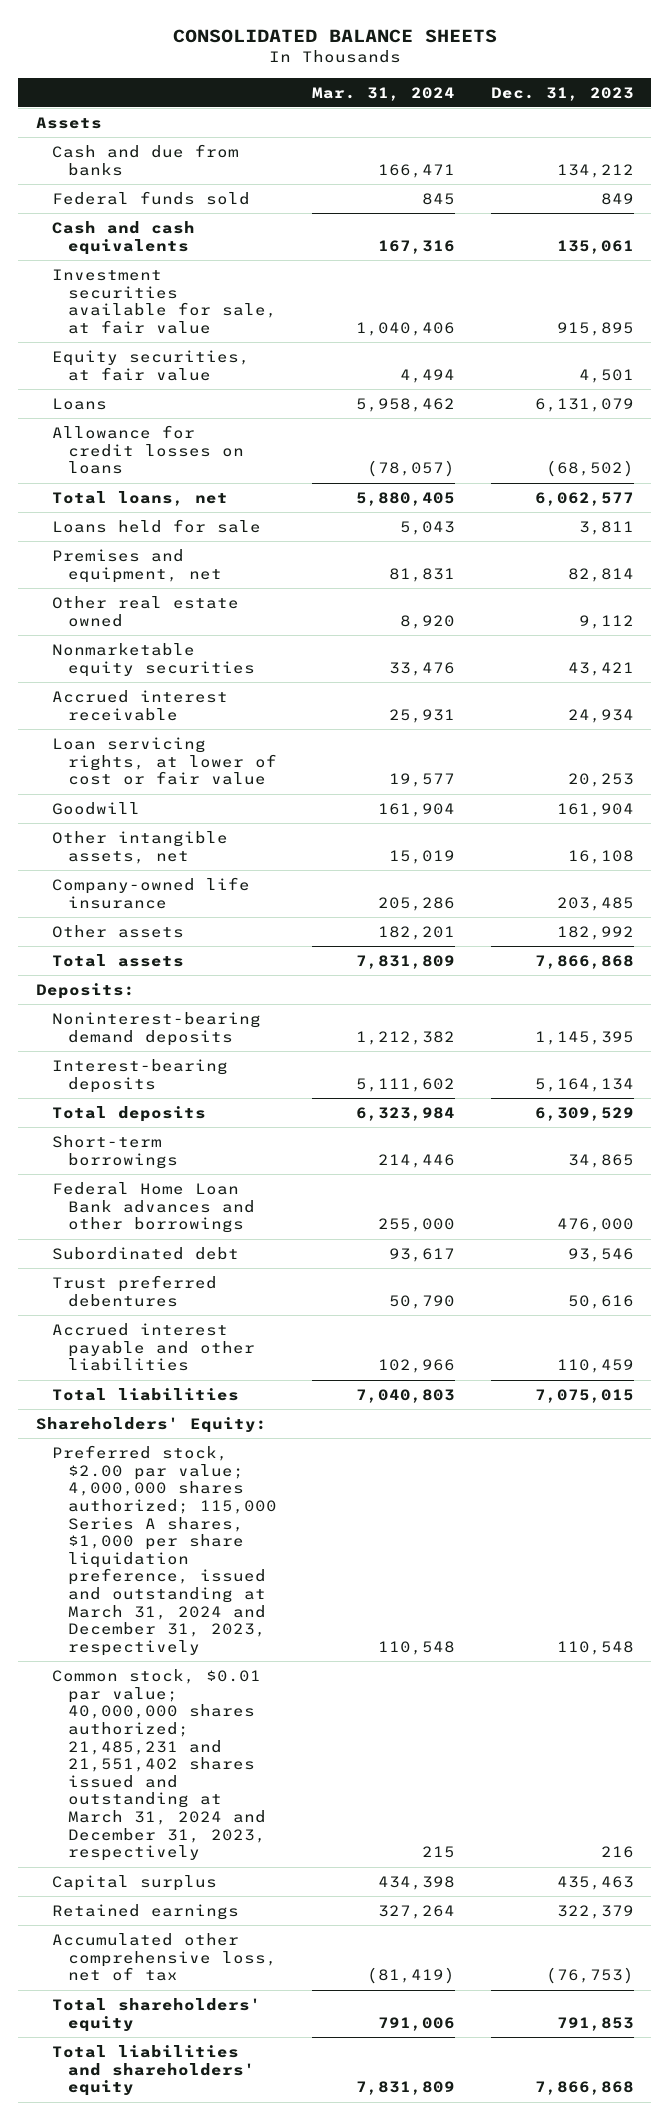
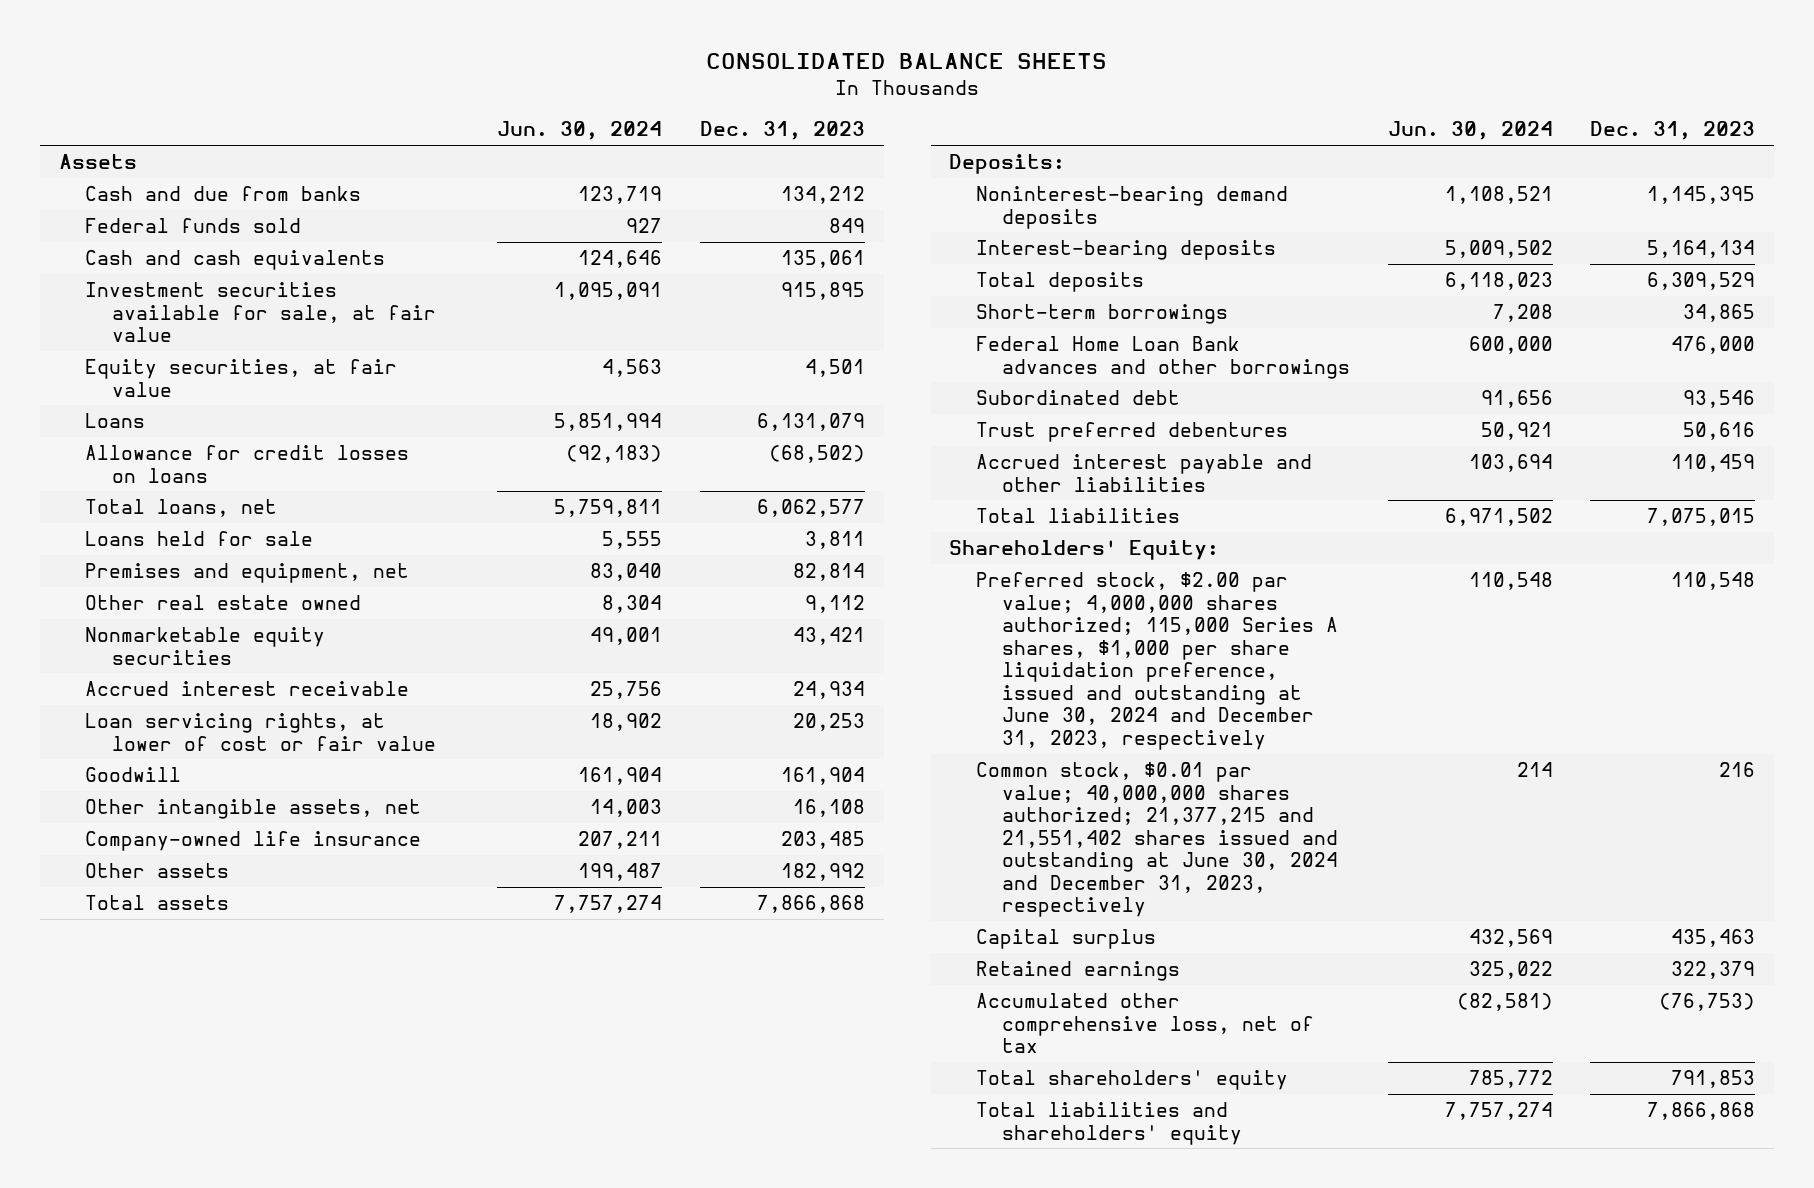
[312,86,456,101] Mar. 31, 2024 -> none
none -> [497,121,663,141] Jun. 30, 2024
[51,1444,278,1657] Preferred stock, $2.00 par value; 4,000,000 shares authorized; 115,000 Series A shares, $1,000 per share liquidation preference, issued and outstanding at March 31, 2024 and December 31, 2023, respectively -> [975,572,1339,750] Preferred stock, $2.00 par value; 4,000,000 shares authorized; 115,000 Series A shares, $1,000 per share liquidation preference, issued and outstanding at June 30, 2024 and December 31, 2023, respectively
[51,1668,267,1862] Common stock, $0.01 par value; 40,000,000 shares authorized; 21,485,231 and 21,551,402 shares issued and outstanding at March 31, 2024 and December 31, 2023, respectively -> [975,762,1339,918] Common stock, $0.01 par value; 40,000,000 shares authorized; 21,377,215 and 21,551,402 shares issued and outstanding at June 30, 2024 and December 31, 2023, respectively

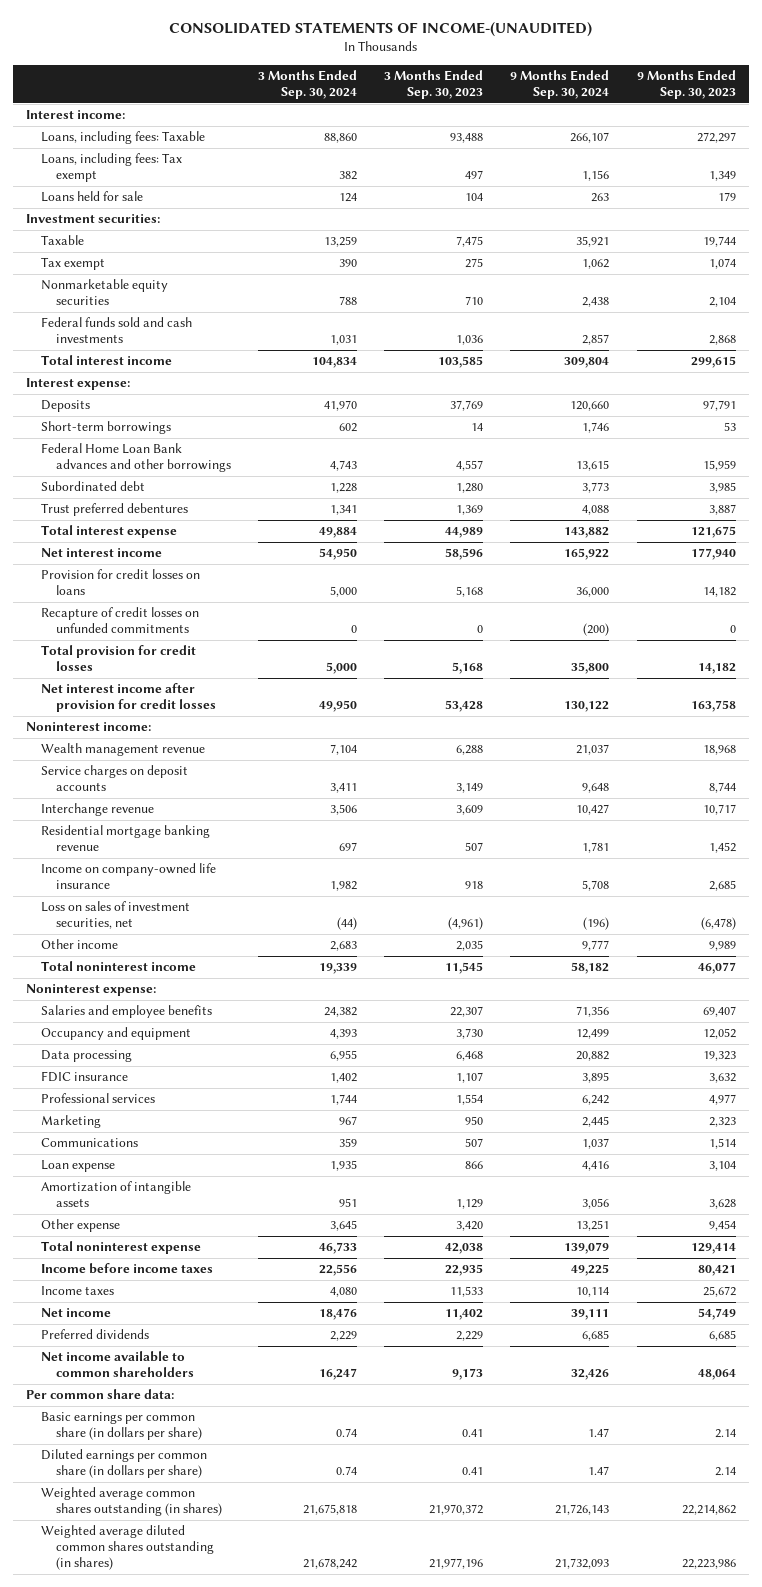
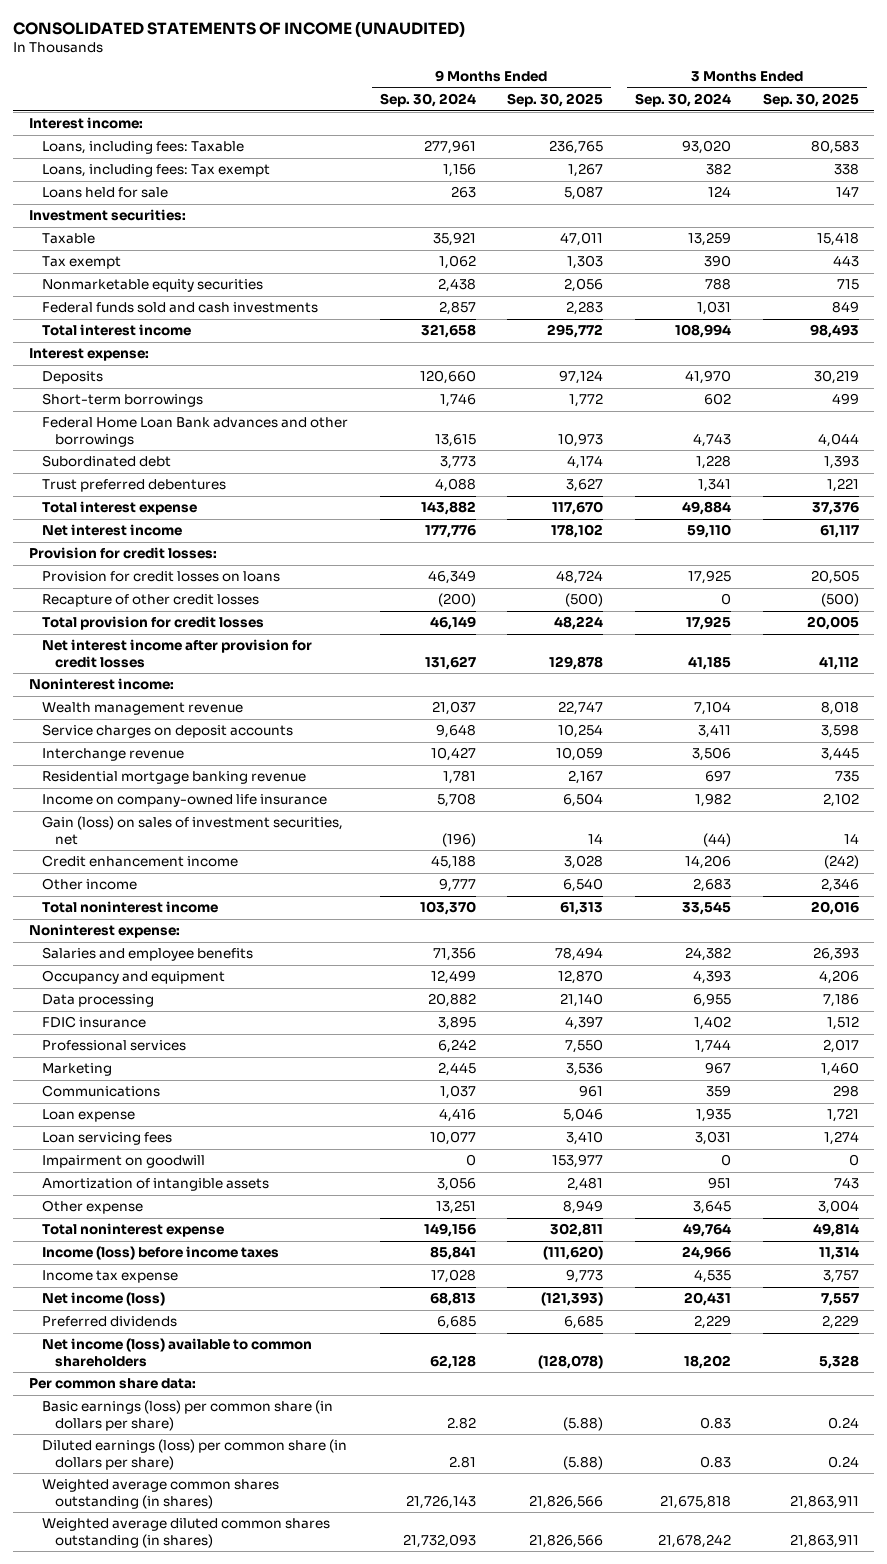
[168,22,592,38] CONSOLIDATED STATEMENTS OF INCOME-(UNAUDITED) -> [12,20,465,37] CONSOLIDATED STATEMENTS OF INCOME (UNAUDITED)
[384,69,484,99] 3 Months Ended Sep. 30, 2023 -> none
[636,69,736,99] 9 Months Ended Sep. 30, 2023 -> none
none -> [507,93,604,108] Sep. 30, 2025
none -> [762,93,859,108] Sep. 30, 2025
[324,133,358,144] 88,860 -> [681,140,731,155] 93,020
[570,132,610,144] 266,107 -> [423,140,476,155] 277,961
[312,357,358,369] 104,834 -> [674,324,731,339] 108,994
[564,357,610,369] 309,804 -> [420,324,476,339] 321,658
[319,548,358,561] 54,950 -> [686,524,731,539] 59,110
[564,548,610,561] 165,922 -> [424,525,476,539] 177,776
none -> [28,547,217,560] Provision for credit losses:
[330,586,358,598] 5,000 -> [687,570,731,585] 17,925
[576,587,610,598] 36,000 -> [427,570,476,585] 46,349
[41,607,200,634] Recapture of credit losses on unfunded commitments -> [41,594,259,608] Recapture of other credit losses
[326,662,358,675] 5,000 -> [685,616,731,631] 17,925
[571,662,610,675] 35,800 -> [429,616,476,631] 46,149
[319,700,358,713] 49,950 -> [687,655,731,670] 41,185
[564,701,610,713] 130,122 -> [424,655,476,670] 131,627
[41,901,191,930] Loss on sales of investment securities, net -> [41,816,343,845] Gain (loss) on sales of investment securities, net
none -> [41,855,238,868] Credit enhancement income
[319,963,358,975] 19,339 -> [681,901,731,916] 33,545
[571,962,610,975] 58,182 -> [419,901,476,916] 103,370
none -> [41,1132,172,1146] Loan servicing fees
none -> [41,1155,205,1169] Impairment on goodwill
[319,1242,358,1255] 46,733 -> [682,1223,731,1238] 49,764
[564,1242,610,1255] 139,079 -> [423,1223,476,1238] 149,156
[41,1263,214,1275] Income before income taxes -> [41,1246,279,1261] Income (loss) before income taxes
[319,1264,358,1277] 22,556 -> [681,1246,731,1261] 24,966
[571,1264,610,1277] 49,225 -> [429,1246,476,1261] 85,841
[41,1286,115,1296] Income taxes -> [41,1270,178,1284] Income tax expense
[330,1287,358,1298] 4,080 -> [693,1269,731,1284] 4,535
[576,1287,610,1298] 10,114 -> [430,1269,476,1284] 17,028
[41,1308,112,1318] Net income -> [41,1292,165,1307] Net income (loss)
[319,1308,358,1321] 18,476 -> [683,1292,731,1307] 20,431
[571,1309,610,1321] 39,111 -> [429,1292,476,1307] 68,813
[41,1351,194,1378] Net income available to common shareholders -> [41,1338,312,1367] Net income (loss) available to common shareholders
[319,1368,358,1381] 16,247 -> [683,1354,731,1369] 18,202
[571,1369,610,1381] 32,426 -> [429,1354,476,1369] 62,128
[41,1412,202,1441] Basic earnings per common share (in dollars per share) -> [41,1400,333,1431] Basic earnings (loss) per common share (in dollars per share)
[336,1428,358,1438] 0.74 -> [699,1416,731,1429] 0.83
[588,1428,610,1438] 1.47 -> [446,1416,476,1429] 2.82
[41,1449,208,1479] Diluted earnings per common share (in dollars per share) -> [41,1439,347,1470] Diluted earnings (loss) per common share (in dollars per share)
[336,1466,358,1476] 0.74 -> [699,1455,731,1468] 0.83
[588,1466,610,1476] 1.47 -> [448,1455,476,1468] 2.81

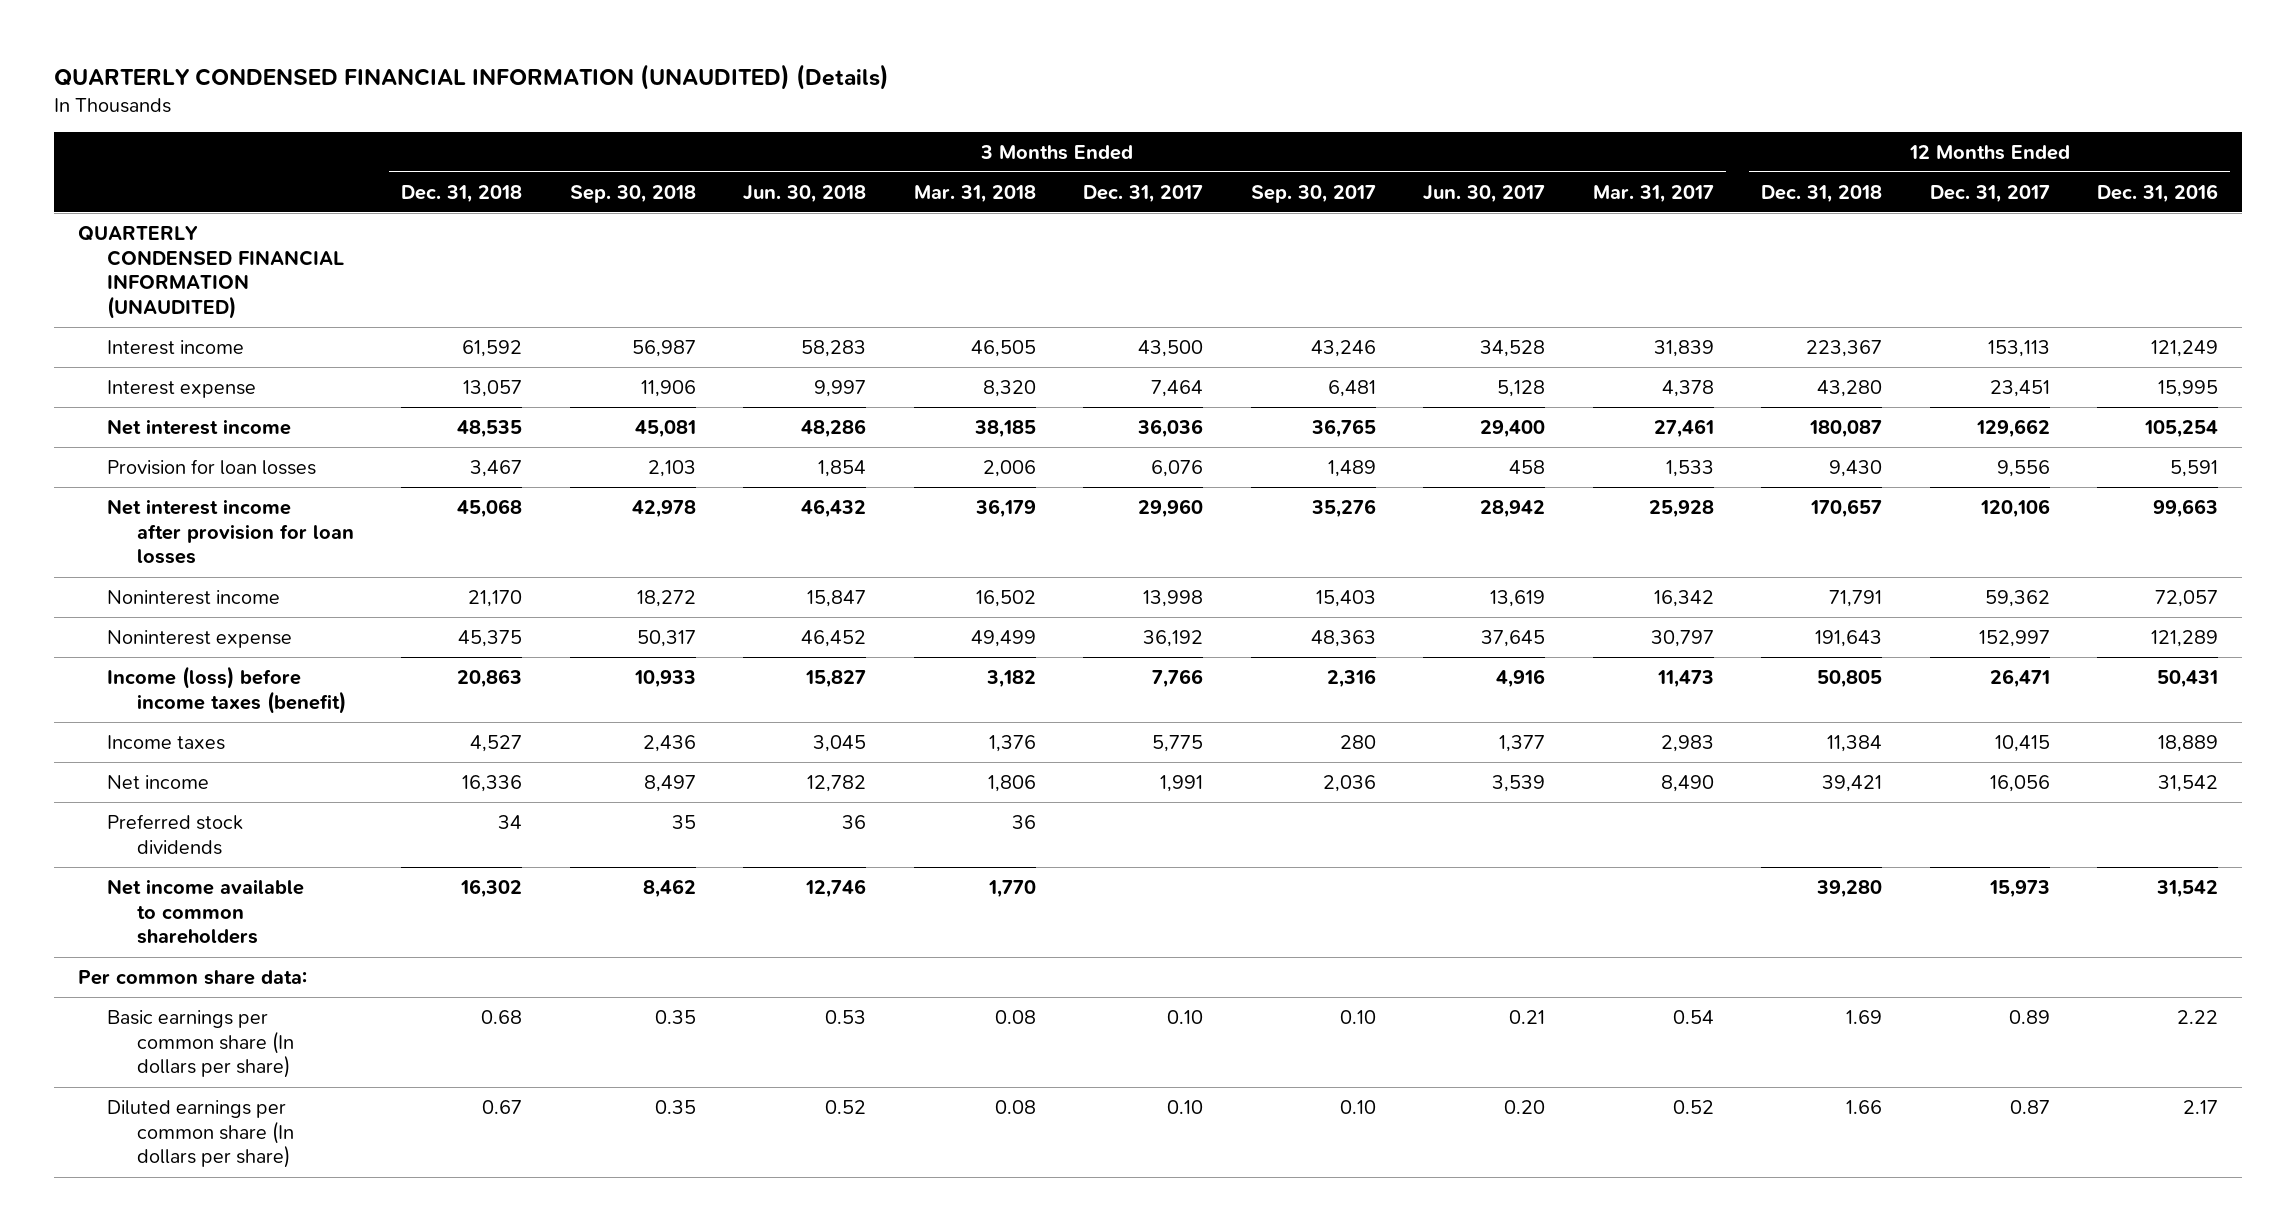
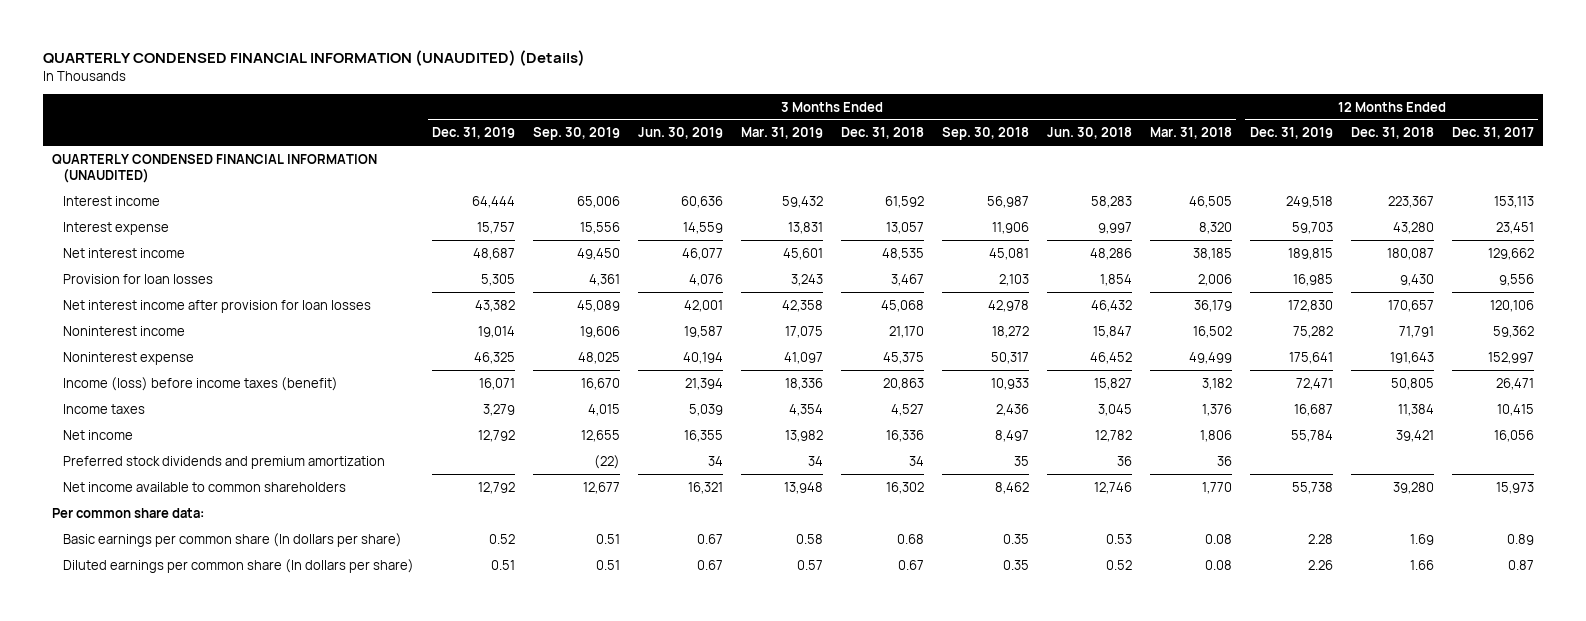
[1083,184,1204,203] Dec. 31, 2017 -> none
[1250,184,1376,203] Sep. 30, 2017 -> none
[1423,184,1546,203] Jun. 30, 2017 -> none
[1592,184,1714,203] Mar. 31, 2017 -> none
[2097,183,2219,203] Dec. 31, 2016 -> none
none -> [432,127,516,140] Dec. 31, 2019
none -> [533,127,621,141] Sep. 30, 2019
none -> [638,127,724,140] Jun. 30, 2019
none -> [741,127,824,140] Mar. 31, 2019
none -> [1249,127,1333,140] Dec. 31, 2019
[107,813,244,855] Preferred stock dividends -> [63,455,386,469] Preferred stock dividends and premium amortization

